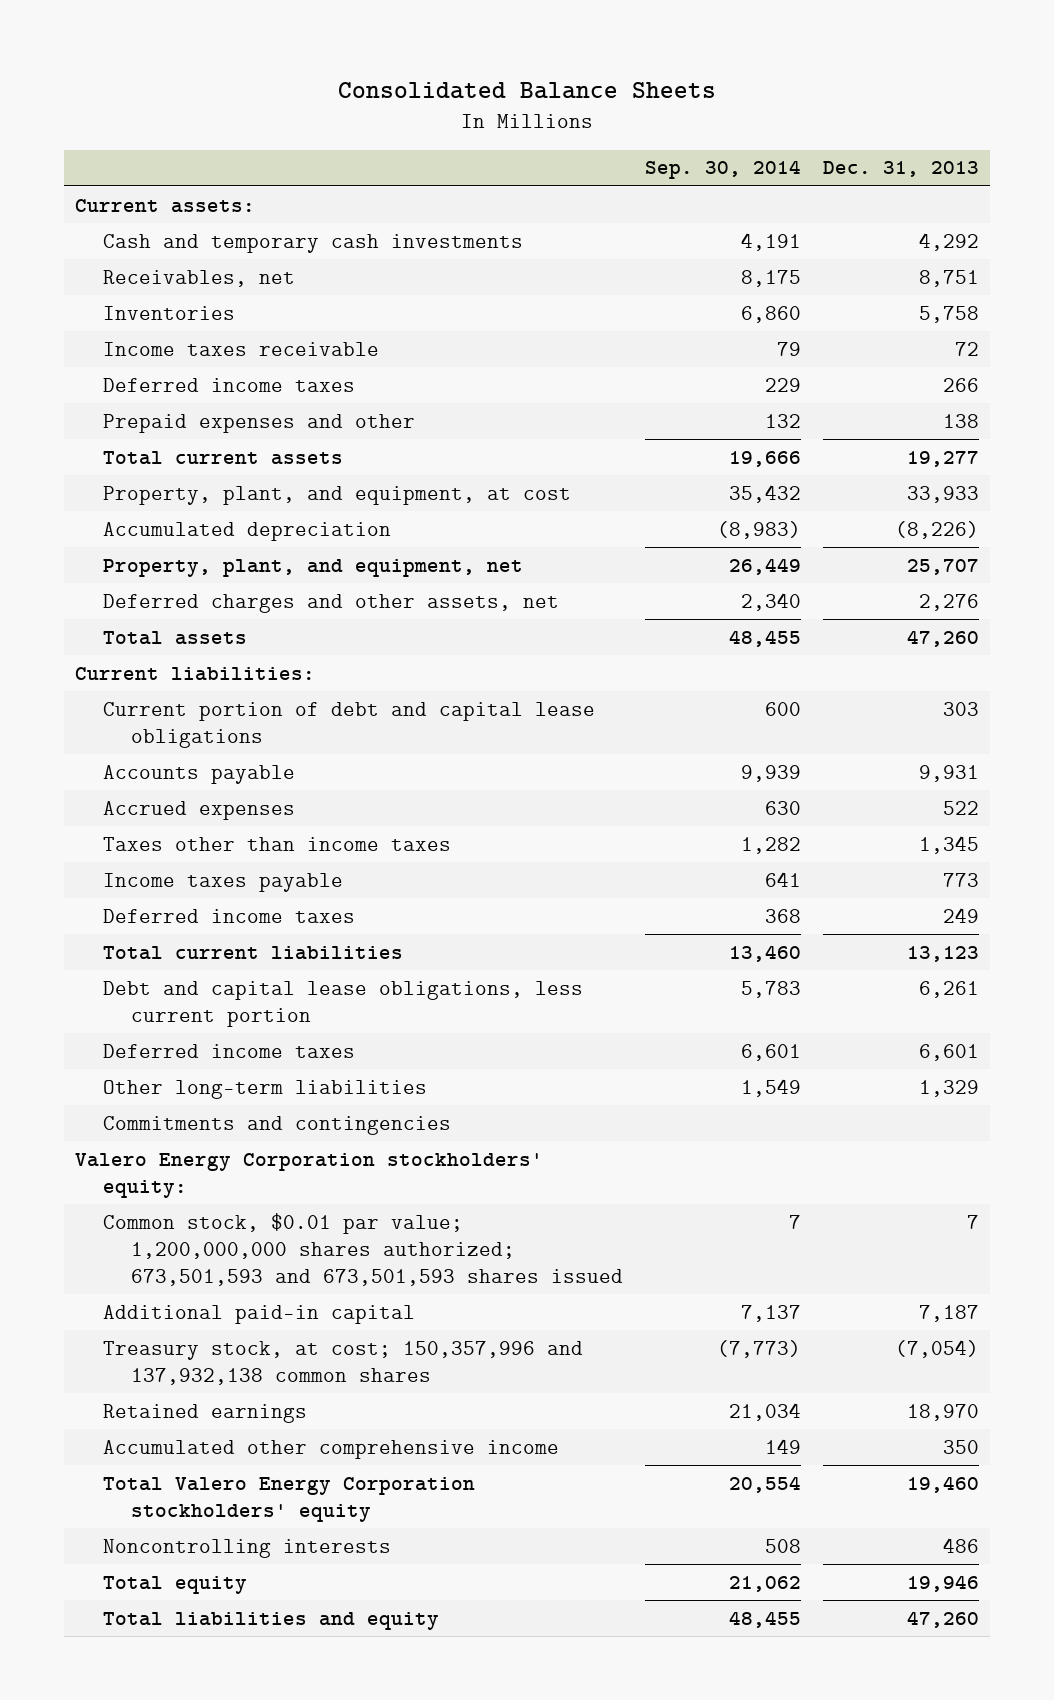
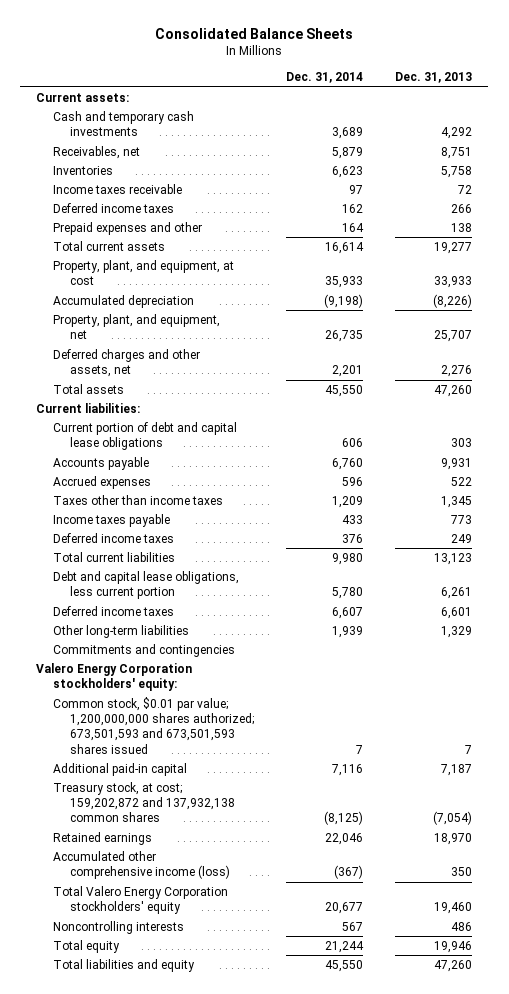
[644,160,801,180] Sep. 30, 2014 -> none
none -> [285,72,363,84] Dec. 31, 2014
[102,1340,583,1385] Treasury stock, at cost; 150,357,996 and 137,932,138 common shares -> [53,781,235,823] Treasury stock, at cost; 159,202,872 and 137,932,138 common shares
[102,1439,559,1459] Accumulated other comprehensive income -> [53,850,230,880] Accumulated other comprehensive income (loss)

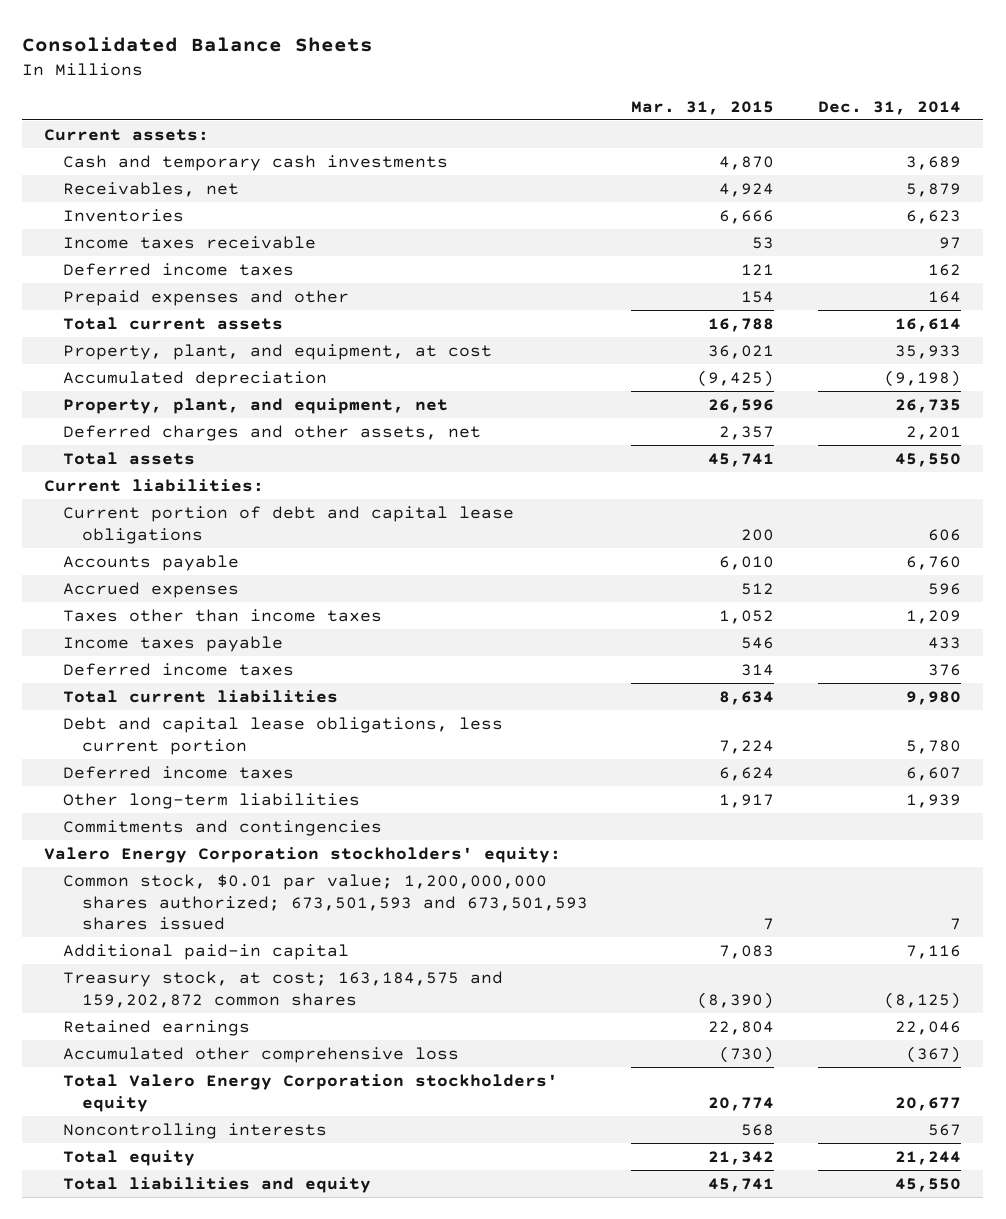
[395,72,473,84] Dec. 31, 2013 -> none
none -> [631,100,775,115] Mar. 31, 2015
[53,781,235,823] Treasury stock, at cost; 159,202,872 and 137,932,138 common shares -> [62,970,503,1008] Treasury stock, at cost; 163,184,575 and 159,202,872 common shares
[53,850,230,880] Accumulated other comprehensive income (loss) -> [62,1046,459,1063] Accumulated other comprehensive loss

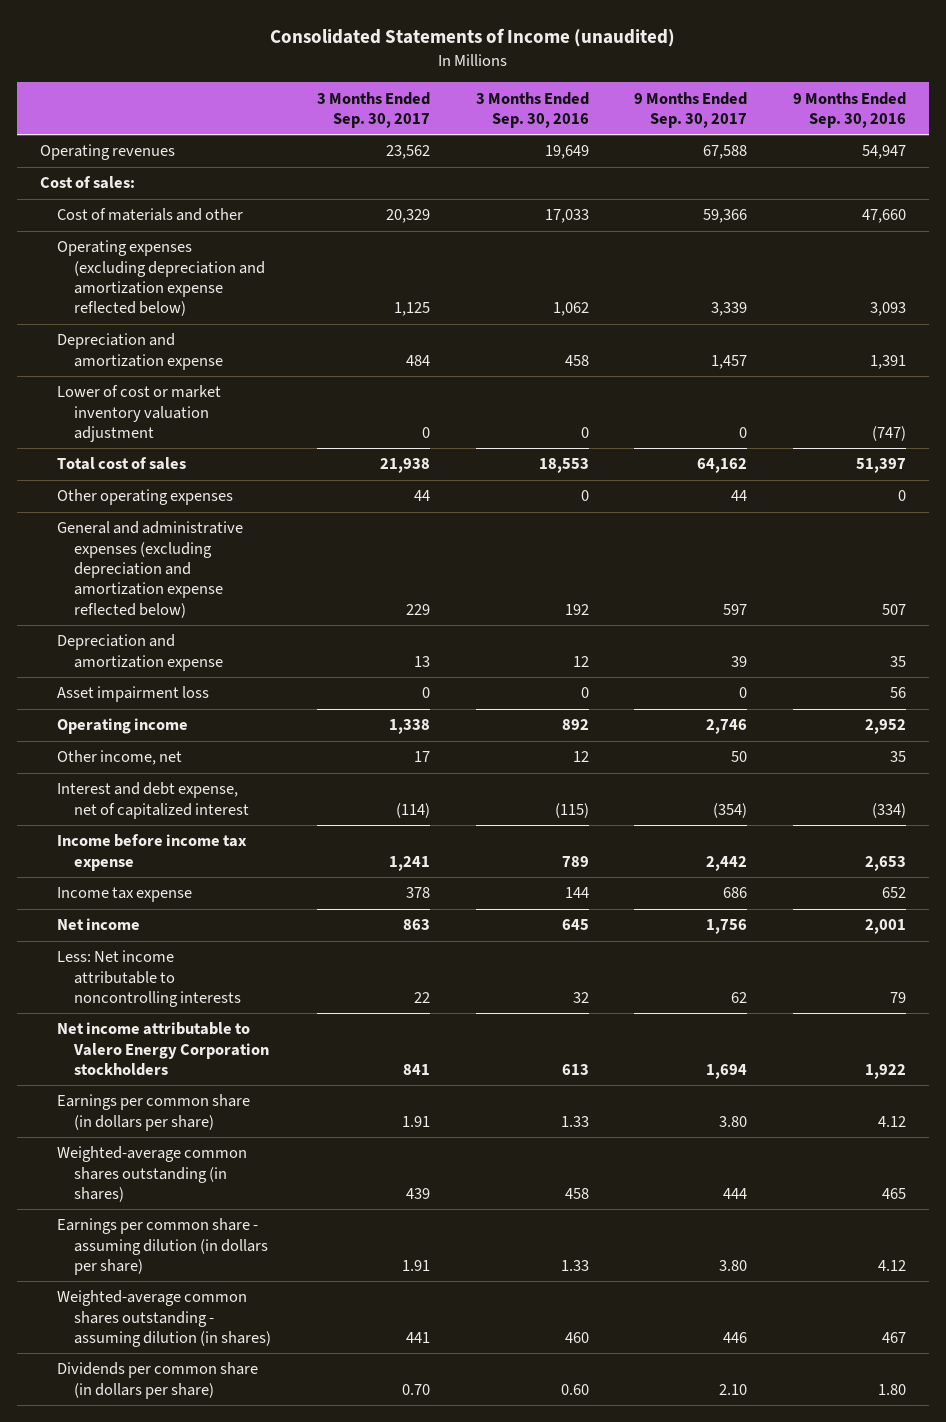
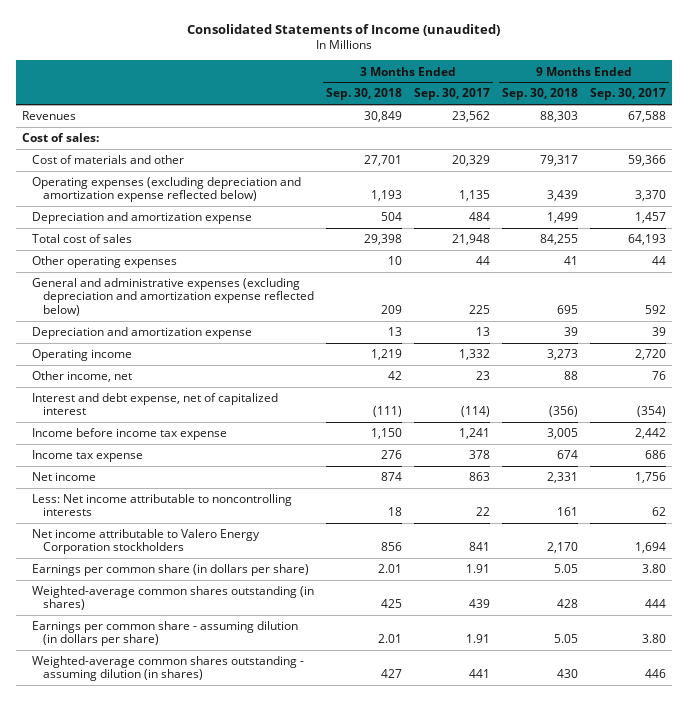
[475,91,589,128] 3 Months Ended Sep. 30, 2016 -> none
[792,91,906,128] 9 Months Ended Sep. 30, 2016 -> none
none -> [326,88,403,101] Sep. 30, 2018
none -> [502,88,579,101] Sep. 30, 2018
[40,144,176,161] Operating revenues -> [21,111,76,121] Revenues
[394,302,431,317] 1,125 -> [459,190,491,202] 1,135
[711,302,748,317] 3,339 -> [635,190,667,202] 3,370
[57,385,222,442] Lower of cost or market inventory valuation adjustment -> none
[380,458,431,474] 21,938 -> [452,234,491,246] 21,948
[697,458,748,474] 64,162 -> [628,234,667,246] 64,193
[406,603,431,615] 229 -> [469,304,491,314] 225
[723,603,748,615] 597 -> [645,304,667,314] 592
[57,686,210,703] Asset impairment loss -> none
[389,719,431,735] 1,338 -> [459,349,491,361] 1,332
[706,719,748,735] 2,746 -> [635,349,667,361] 2,720
[414,751,431,763] 17 -> [476,371,491,381] 23
[731,751,748,763] 50 -> [652,371,667,381] 76
[57,1362,259,1399] Dividends per common share (in dollars per share) -> none

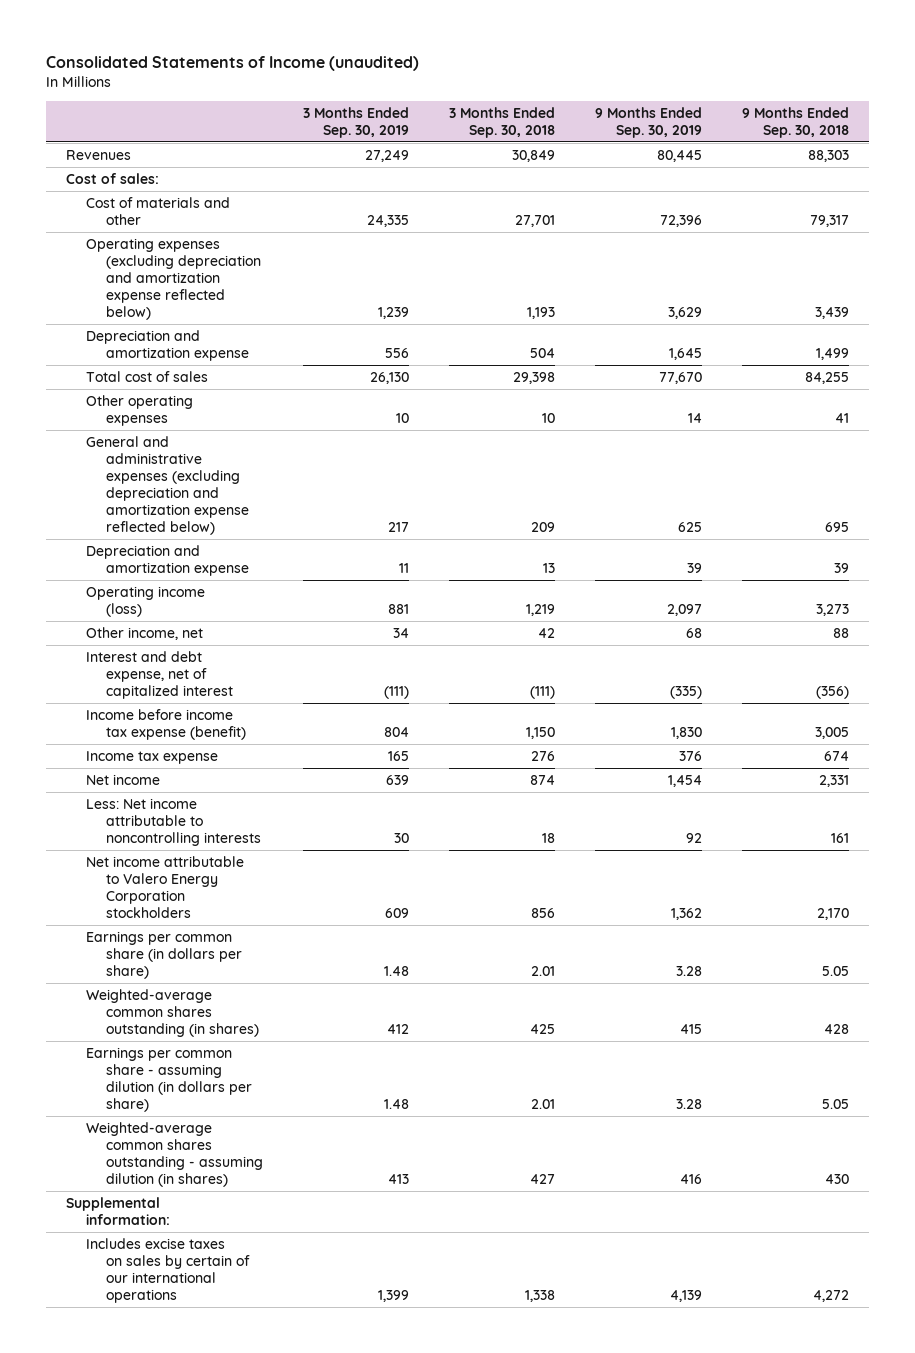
[414,88,491,101] Sep. 30, 2017 -> none
[590,88,667,101] Sep. 30, 2017 -> none
none -> [302,106,409,138] 3 Months Ended Sep. 30, 2019
none -> [594,106,702,138] 9 Months Ended Sep. 30, 2019
[32,349,133,362] Operating income -> [85,585,205,618] Operating income (loss)
[32,428,228,441] Income before income tax expense -> [85,708,246,741] Income before income tax expense (benefit)
none -> [66,1196,170,1226] Supplemental information:
none -> [85,1237,250,1304] Includes excise taxes on sales by certain of our international operations

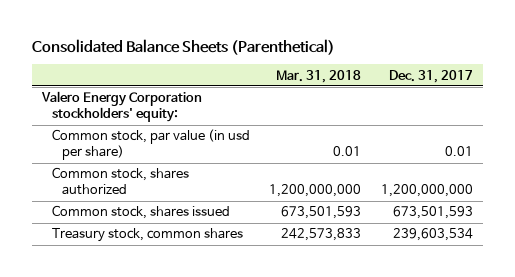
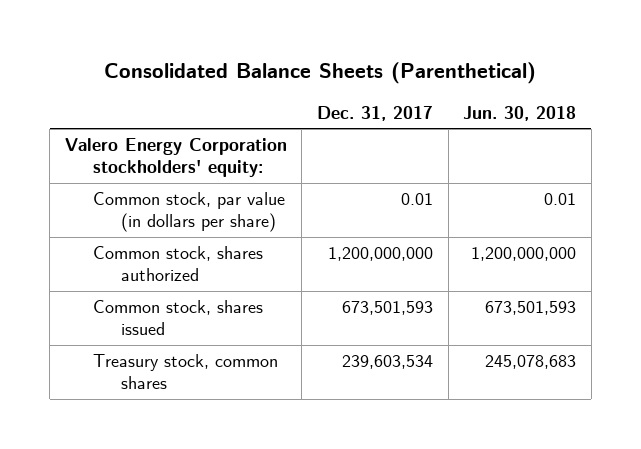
[276,69,362,83] Mar. 31, 2018 -> none
none -> [463,105,577,121] Jun. 30, 2018
[51,129,250,161] Common stock, par value (in usd per share) -> [92,192,285,233] Common stock, par value (in dollars per share)

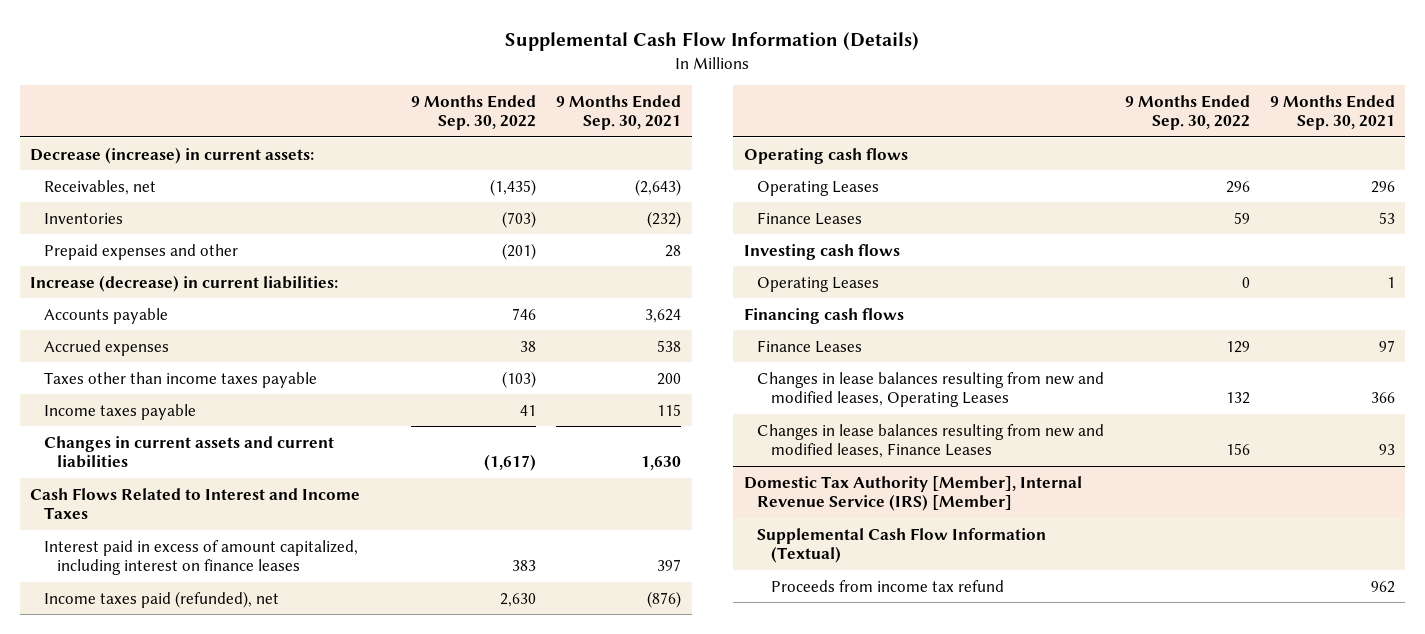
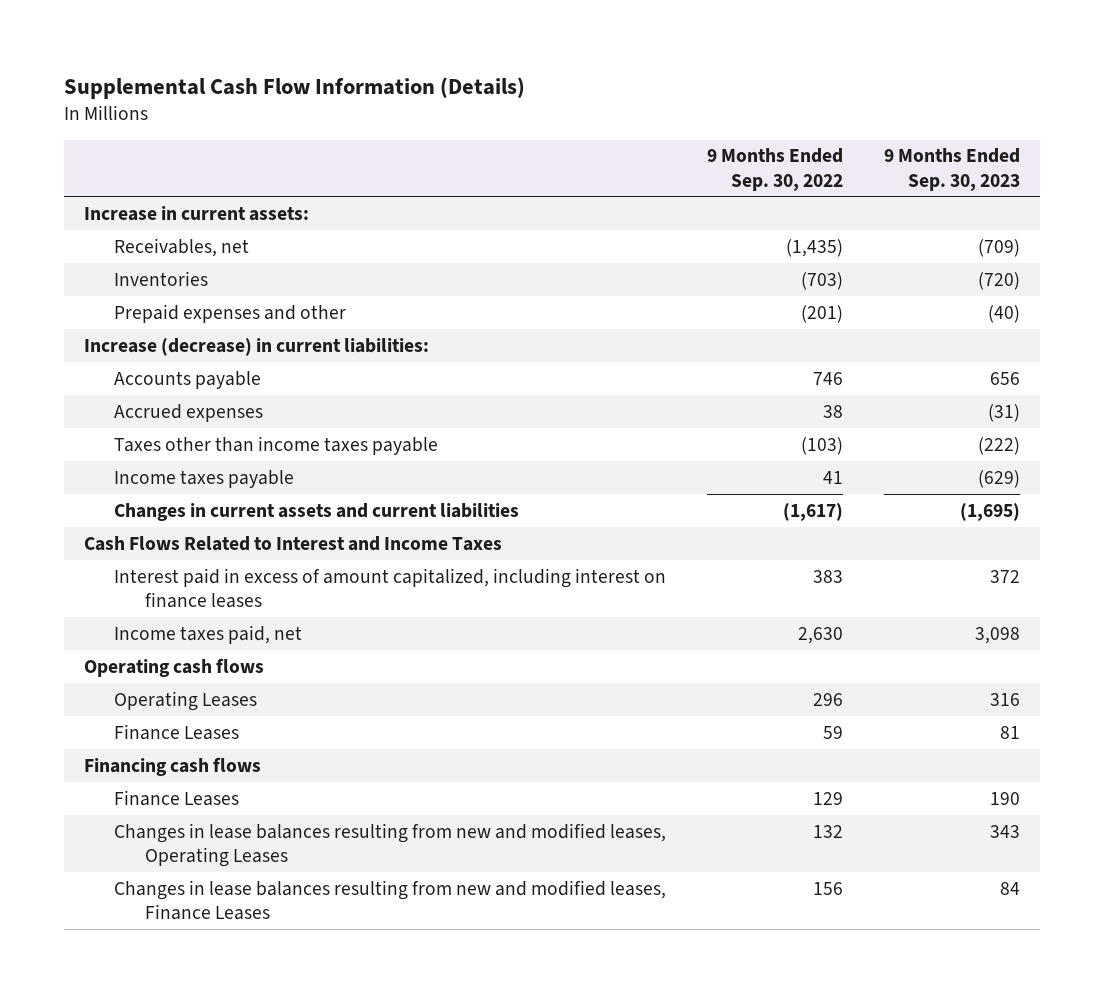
[556,94,682,131] 9 Months Ended Sep. 30, 2021 -> none
none -> [883,148,1020,191] 9 Months Ended Sep. 30, 2023
[30,146,315,164] Decrease (increase) in current assets: -> [84,205,310,221] Increase in current assets:
[43,590,279,608] Income taxes paid (refunded), net -> [114,624,303,644] Income taxes paid, net
[743,243,900,260] Investing cash flows -> none
[757,276,880,292] Operating Leases -> none
[743,475,1082,511] Domestic Tax Authority [Member], Internal Revenue Service (IRS) [Member] -> none
[757,527,1047,563] Supplemental Cash Flow Information (Textual) -> none
[770,579,1004,592] Proceeds from income tax refund -> none

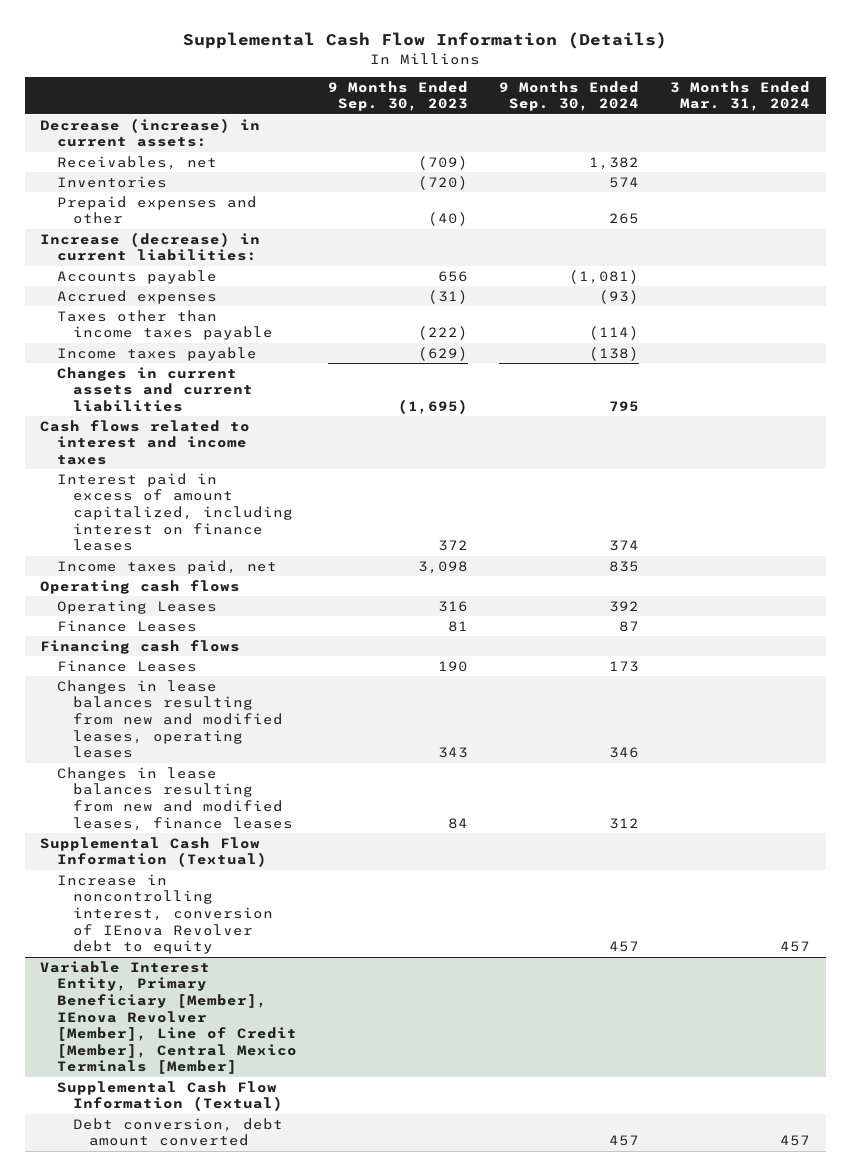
[706,148,843,191] 9 Months Ended Sep. 30, 2022 -> none
none -> [499,80,640,112] 9 Months Ended Sep. 30, 2024
none -> [670,80,811,112] 3 Months Ended Mar. 31, 2024
[84,205,310,221] Increase in current assets: -> [40,117,261,148] Decrease (increase) in current assets:
[84,535,503,551] Cash Flows Related to Interest and Income Taxes -> [40,419,251,465] Cash flows related to interest and income taxes
[114,822,667,867] Changes in lease balances resulting from new and modified leases, Operating Leases -> [56,679,284,759] Changes in lease balances resulting from new and modified leases, operating leases
[114,879,667,920] Changes in lease balances resulting from new and modified leases, Finance Leases -> [56,766,294,831] Changes in lease balances resulting from new and modified leases, finance leases
none -> [40,836,267,868] Supplemental Cash Flow Information (Textual)
none -> [56,873,274,955] Increase in noncontrolling interest, conversion of IEnova Revolver debt to equity
none -> [40,960,297,1075] Variable Interest Entity, Primary Beneficiary [Member], IEnova Revolver [Member], Line of Credit [Member], Central Mexico Terminals [Member]
none -> [56,1080,284,1112] Supplemental Cash Flow Information (Textual)
none -> [73,1117,284,1147] Debt conversion, debt amount converted

